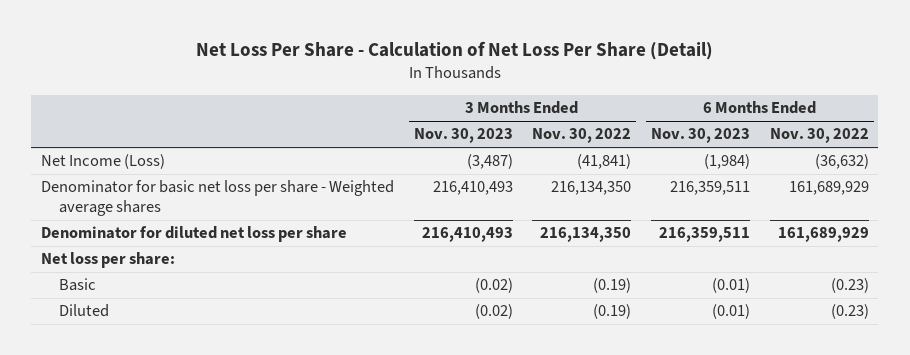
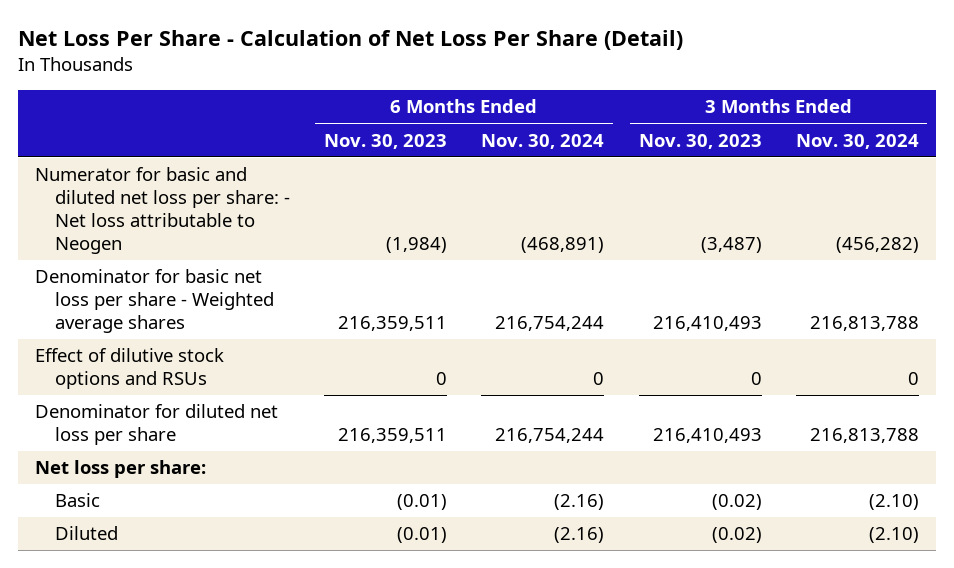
[532,128,632,144] Nov. 30, 2022 -> none
[769,128,869,144] Nov. 30, 2022 -> none
none -> [481,133,605,149] Nov. 30, 2024
none -> [795,133,919,149] Nov. 30, 2024
[40,154,165,170] Net Income (Loss) -> [34,167,290,254] Numerator for basic and diluted net loss per share: - Net loss attributable to Neogen
none -> [34,348,224,390] Effect of dilutive stock options and RSUs

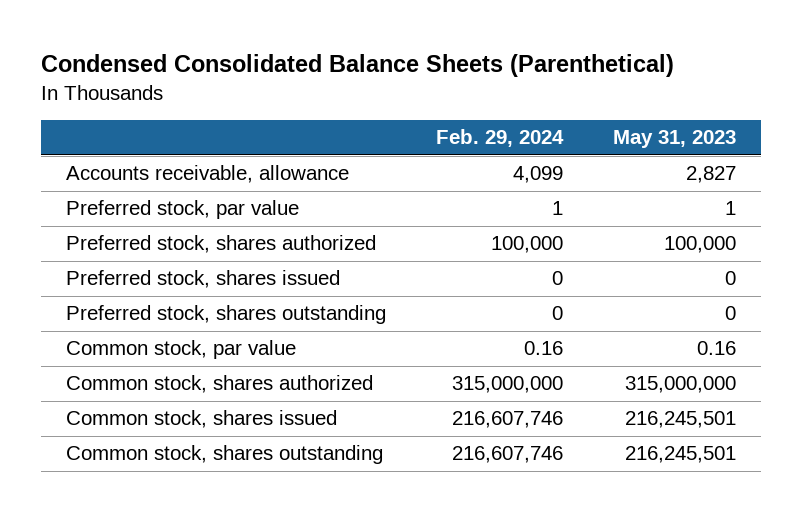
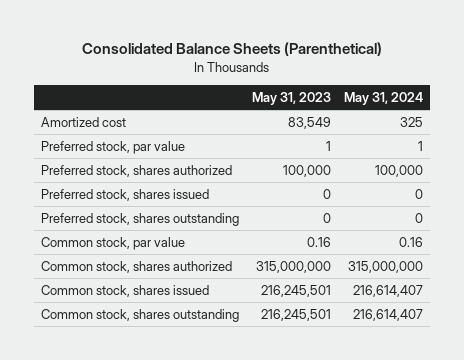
[40,54,674,78] Condensed Consolidated Balance Sheets (Parenthetical) -> [81,42,382,57] Consolidated Balance Sheets (Parenthetical)
[435,129,564,148] Feb. 29, 2024 -> none
none -> [344,91,424,105] May 31, 2024
[65,165,349,184] Accounts receivable, allowance -> none
none -> [40,116,126,127] Amortized cost

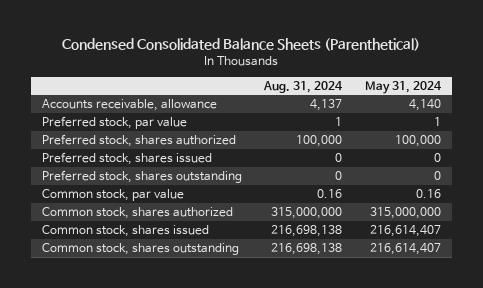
[81,42,382,57] Consolidated Balance Sheets (Parenthetical) -> [62,37,421,51] Condensed Consolidated Balance Sheets (Parenthetical)
[251,91,331,105] May 31, 2023 -> none
none -> [263,80,344,93] Aug. 31, 2024
[40,116,126,127] Amortized cost -> none
none -> [41,99,217,112] Accounts receivable, allowance

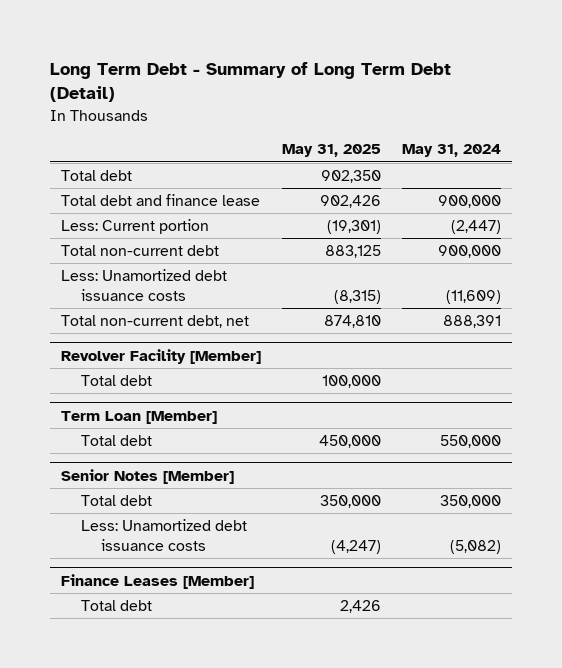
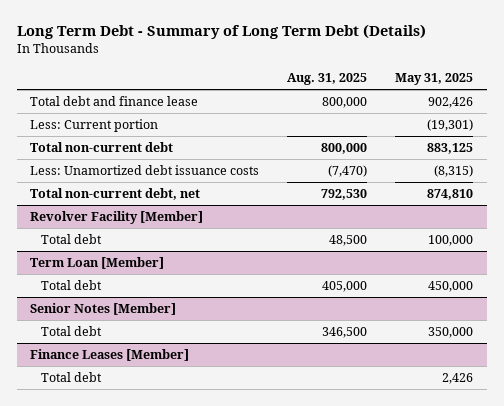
[50,61,452,103] Long Term Debt - Summary of Long Term Debt (Detail) -> [16,24,426,40] Long Term Debt - Summary of Long Term Debt (Details)
[401,144,501,158] May 31, 2024 -> none
none -> [287,72,368,85] Aug. 31, 2025
[60,169,132,181] Total debt -> none
[80,518,247,551] Less: Unamortized debt issuance costs -> none

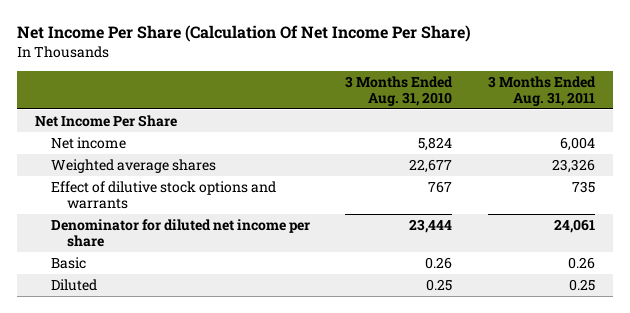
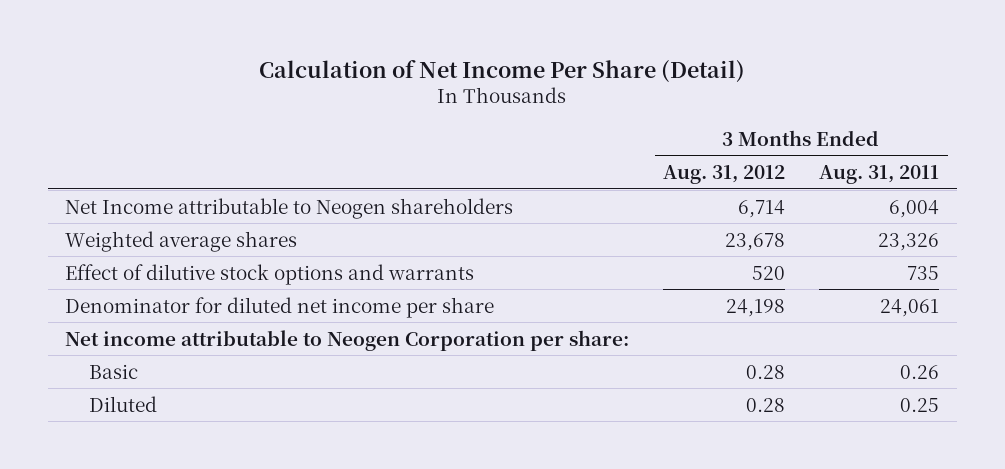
[16,25,471,43] Net Income Per Share (Calculation Of Net Income Per Share) -> [259,59,746,83] Calculation of Net Income Per Share (Detail)
[345,75,454,106] 3 Months Ended Aug. 31, 2010 -> none
none -> [663,164,786,184] Aug. 31, 2012
[34,114,177,127] Net Income Per Share -> none
[50,136,126,149] Net income -> [65,197,514,219] Net Income attributable to Neogen shareholders
none -> [65,329,630,351] Net income attributable to Neogen Corporation per share:

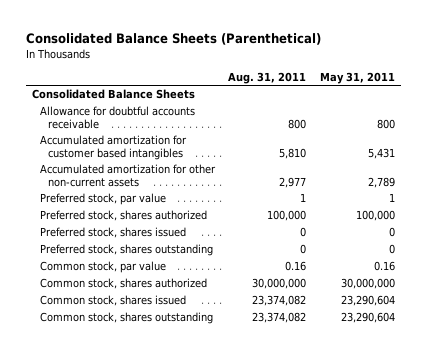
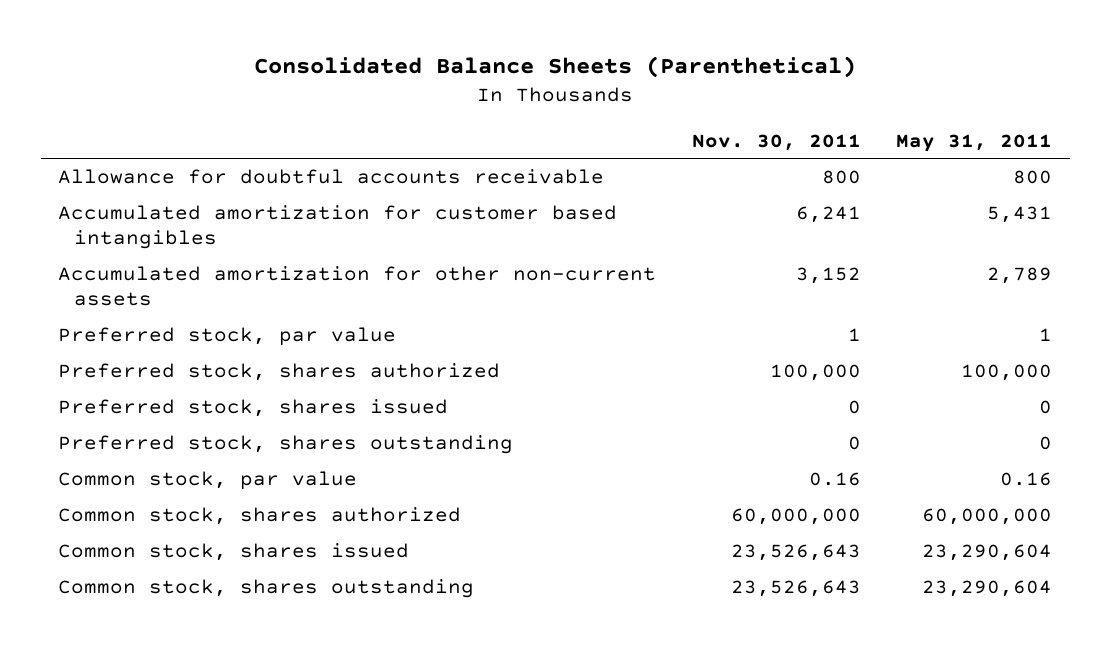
[228,72,307,85] Aug. 31, 2011 -> none
none -> [691,133,861,151] Nov. 30, 2011
[32,89,196,100] Consolidated Balance Sheets -> none
[340,278,395,290] 30,000,000 -> [922,508,1053,526] 60,000,000

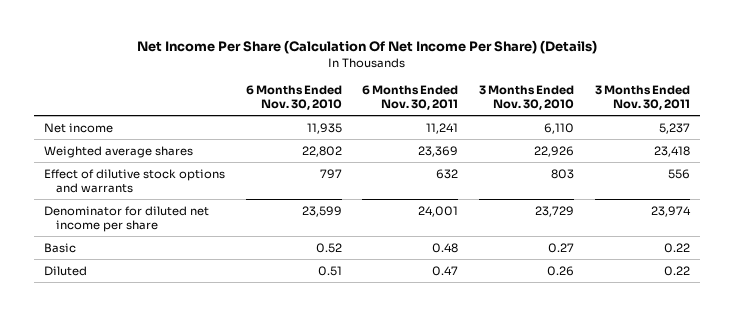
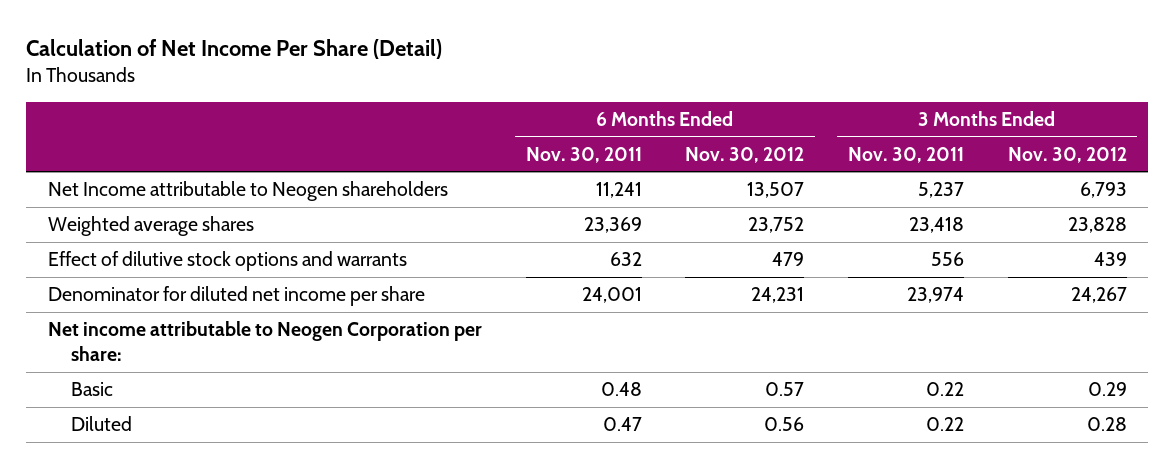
[136,40,597,55] Net Income Per Share (Calculation Of Net Income Per Share) (Details) -> [26,39,443,60] Calculation of Net Income Per Share (Detail)
[245,84,342,111] 6 Months Ended Nov. 30, 2010 -> none
[479,84,575,111] 3 Months Ended Nov. 30, 2010 -> none
none -> [685,146,805,163] Nov. 30, 2012
none -> [1007,146,1127,163] Nov. 30, 2012
[43,122,113,133] Net income -> [47,181,448,202] Net Income attributable to Neogen shareholders
none -> [47,321,482,361] Net income attributable to Neogen Corporation per share:

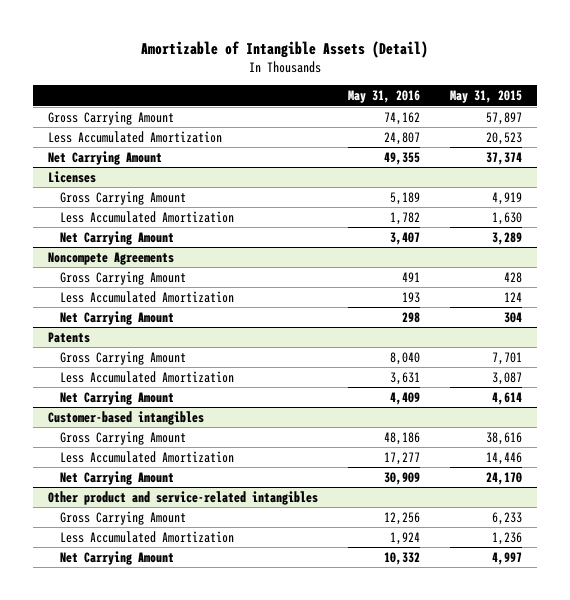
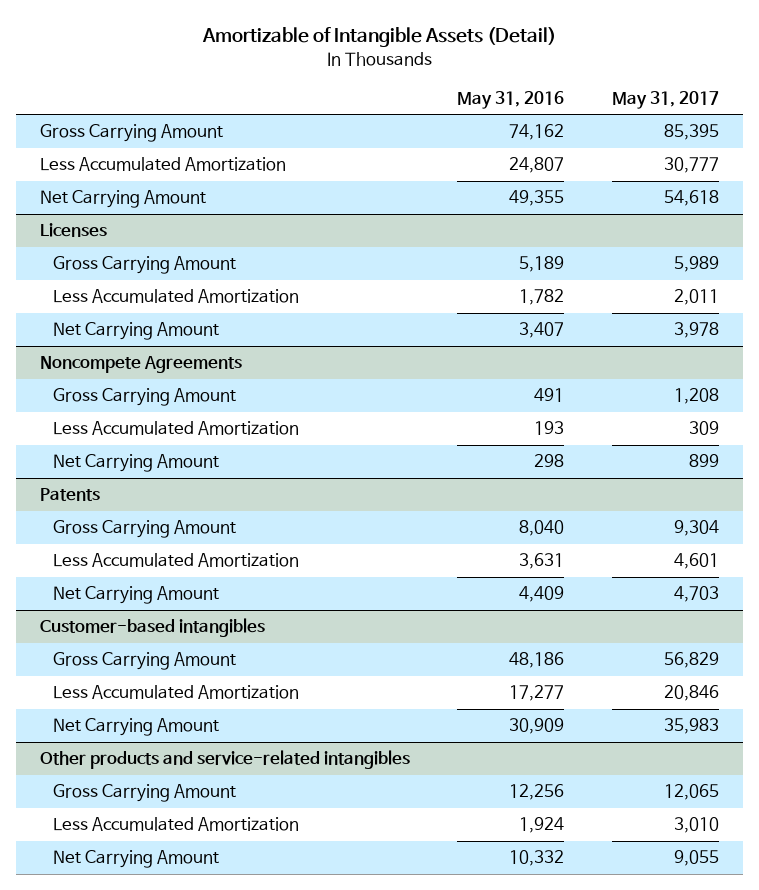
[449,90,522,104] May 31, 2015 -> none
none -> [611,90,719,109] May 31, 2017
[48,490,319,505] Other product and service-related intangibles -> [40,750,411,770] Other products and service-related intangibles

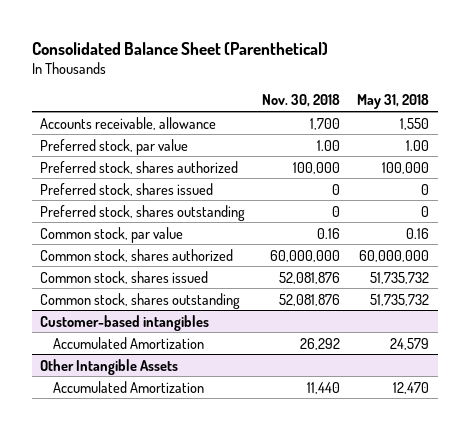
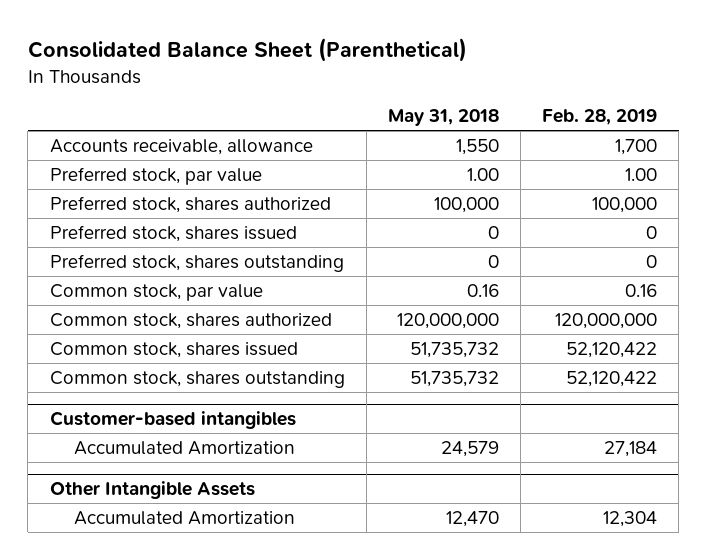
[262,94,341,108] Nov. 30, 2018 -> none
none -> [542,109,658,126] Feb. 28, 2019
[359,249,430,262] 60,000,000 -> [396,312,499,329] 120,000,000

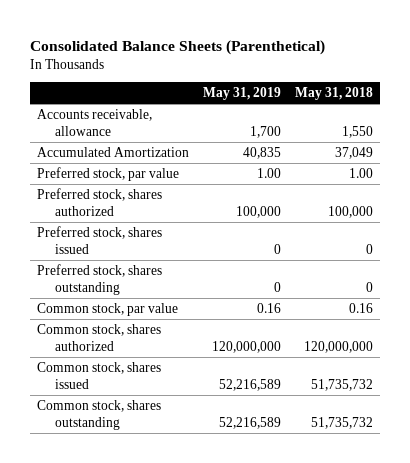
[27,38,467,63] Consolidated Balance Sheet (Parenthetical) -> [29,39,325,55] Consolidated Balance Sheets (Parenthetical)
[542,109,658,126] Feb. 28, 2019 -> none
none -> [202,87,281,101] May 31, 2019
none -> [36,146,189,157] Accumulated Amortization
[49,410,296,429] Customer-based intangibles -> none
[74,440,296,455] Accumulated Amortization -> none
[49,480,255,499] Other Intangible Assets -> none
[74,510,296,525] Accumulated Amortization -> none

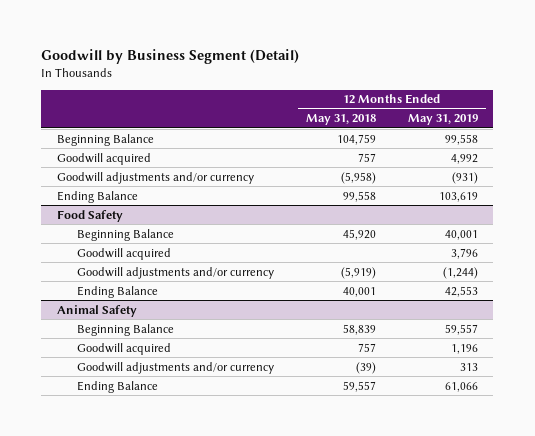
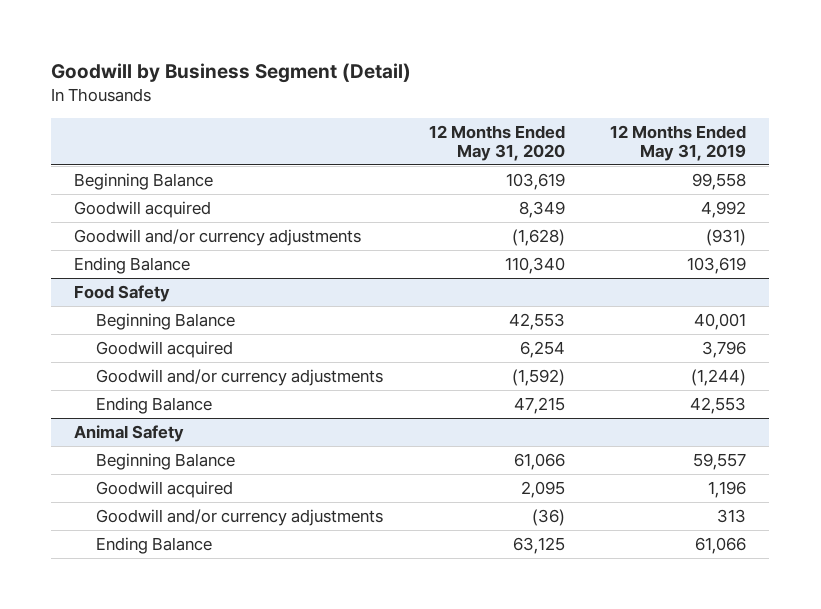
[305,114,376,126] May 31, 2018 -> none
none -> [428,124,565,162] 12 Months Ended May 31, 2020
[56,171,254,184] Goodwill adjustments and/or currency -> [74,228,362,246] Goodwill and/or currency adjustments
[76,266,274,279] Goodwill adjustments and/or currency -> [96,368,384,386] Goodwill and/or currency adjustments
[76,361,274,374] Goodwill adjustments and/or currency -> [96,508,384,526] Goodwill and/or currency adjustments

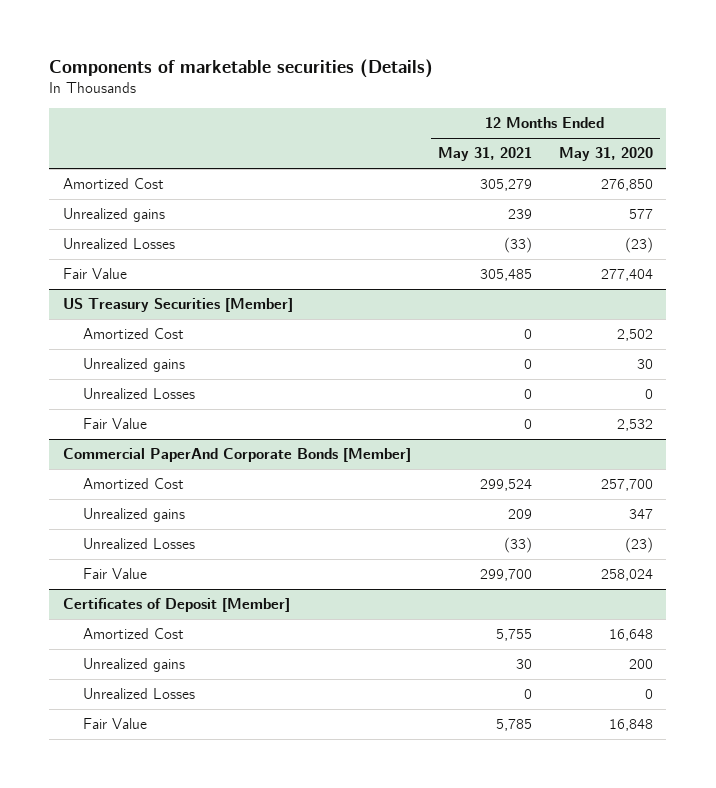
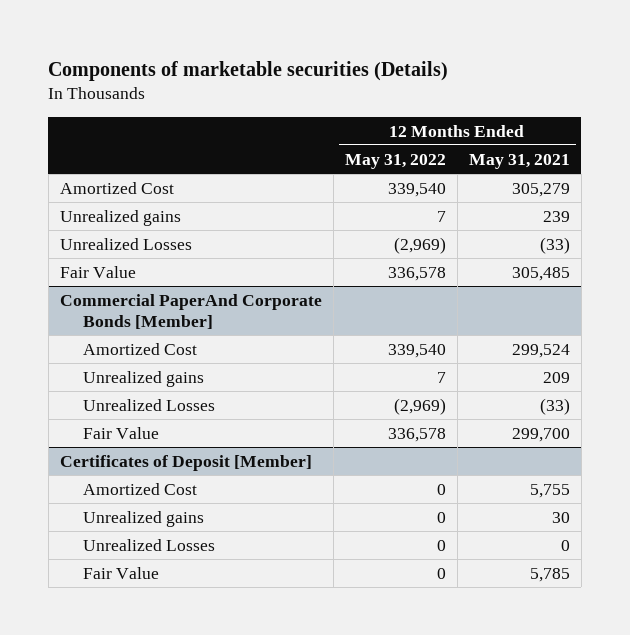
[558,147,653,162] May 31, 2020 -> none
none -> [344,153,446,169] May 31, 2022
[62,298,293,313] US Treasury Securities [Member] -> none
[82,328,184,340] Amortized Cost -> none
[82,358,185,373] Unrealized gains -> none
[82,388,195,400] Unrealized Losses -> none
[82,418,147,430] Fair Value -> none

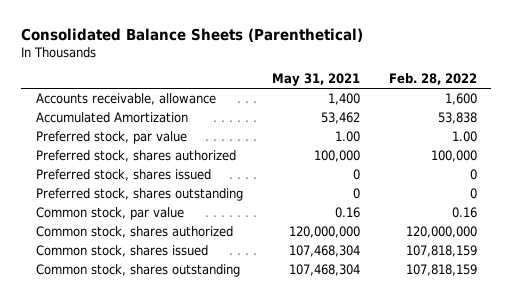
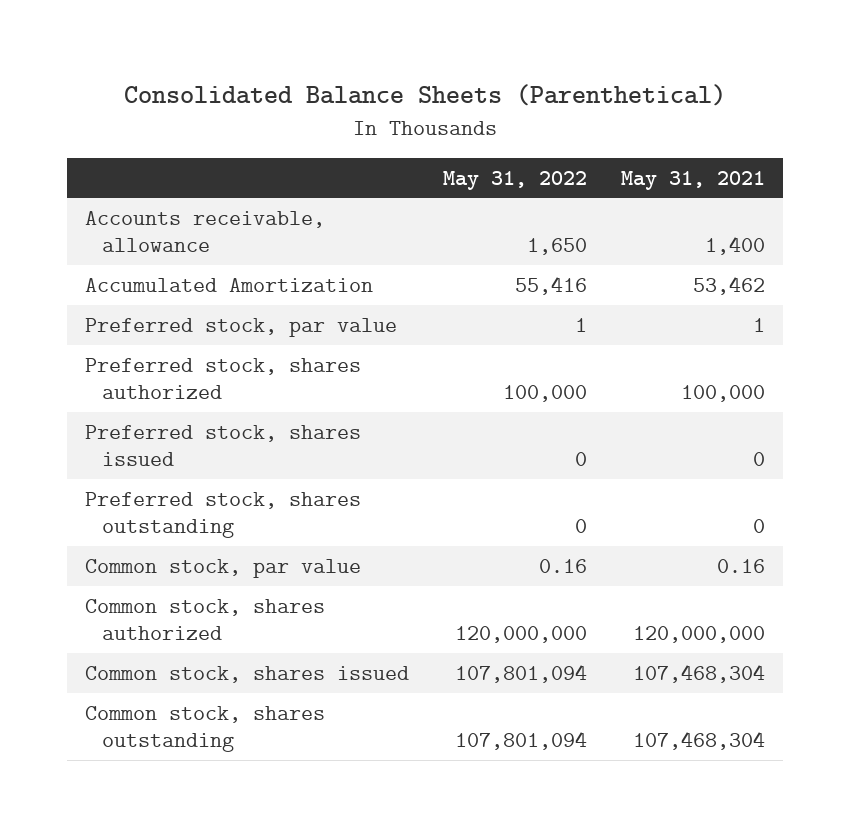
[388,73,477,86] Feb. 28, 2022 -> none
none -> [443,170,588,190] May 31, 2022
[334,130,360,142] 1.00 -> [753,317,766,332] 1

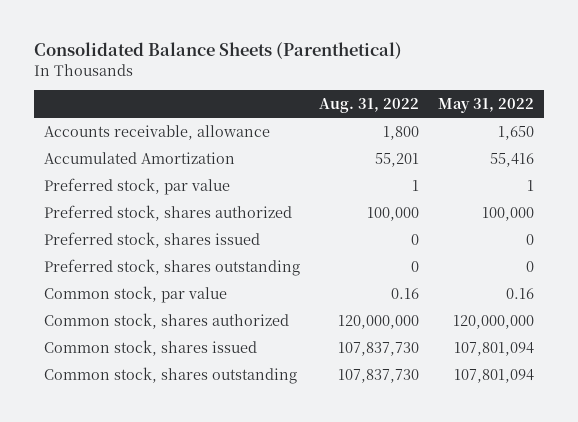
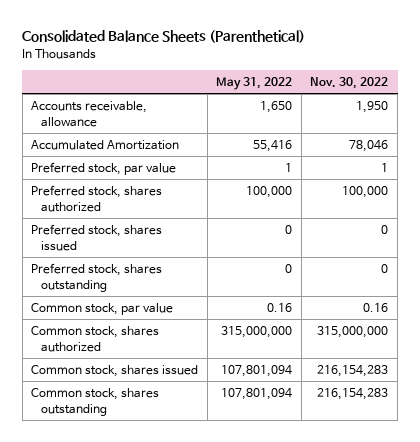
[318,98,419,114] Aug. 31, 2022 -> none
none -> [310,76,389,89] Nov. 30, 2022
[453,314,535,329] 120,000,000 -> [221,325,293,338] 315,000,000

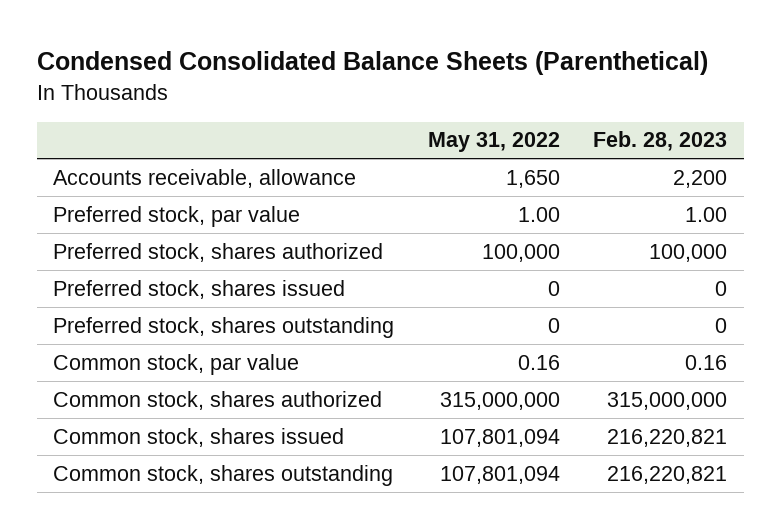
[22,30,306,44] Consolidated Balance Sheets (Parenthetical) -> [36,51,708,76] Condensed Consolidated Balance Sheets (Parenthetical)
[310,76,389,89] Nov. 30, 2022 -> none
none -> [593,131,728,152] Feb. 28, 2023
[31,139,180,150] Accumulated Amortization -> none
[285,162,293,172] 1 -> [517,206,560,222] 1.00

